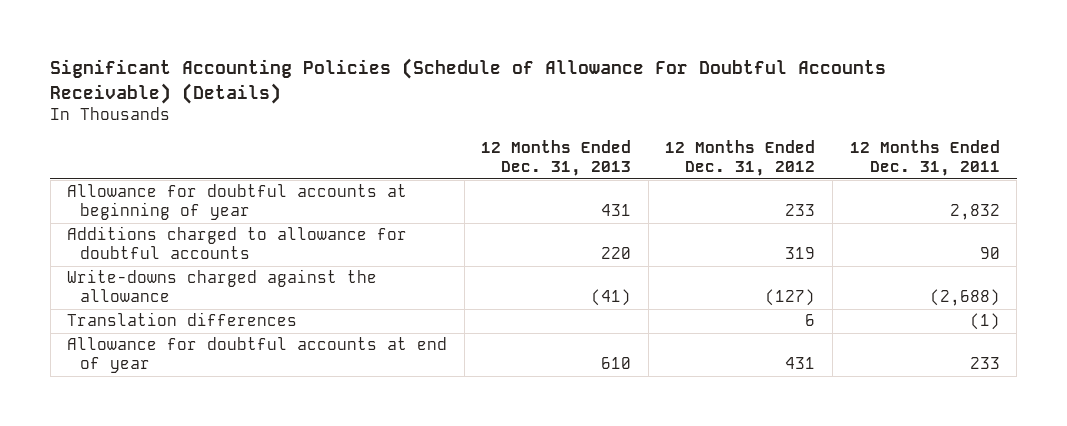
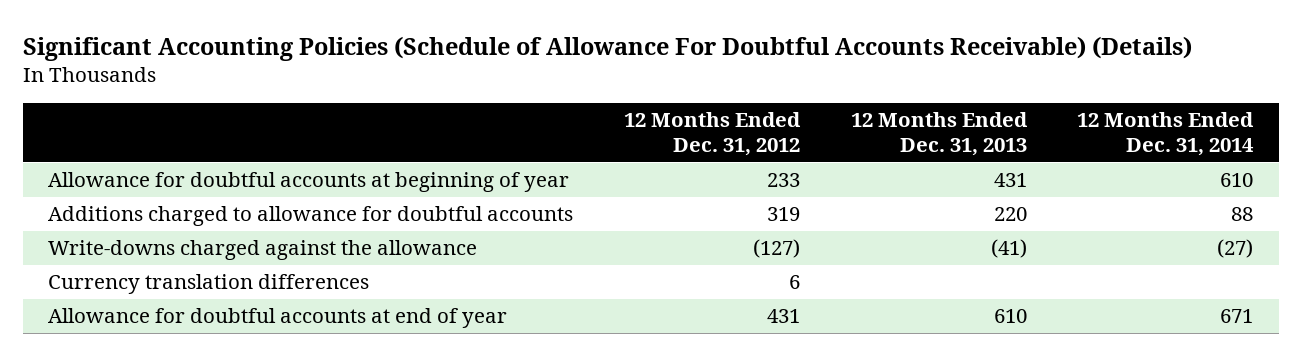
[849,140,1000,177] 12 Months Ended Dec. 31, 2011 -> none
none -> [1077,112,1255,157] 12 Months Ended Dec. 31, 2014
[67,312,298,327] Translation differences -> [48,274,370,295] Currency translation differences

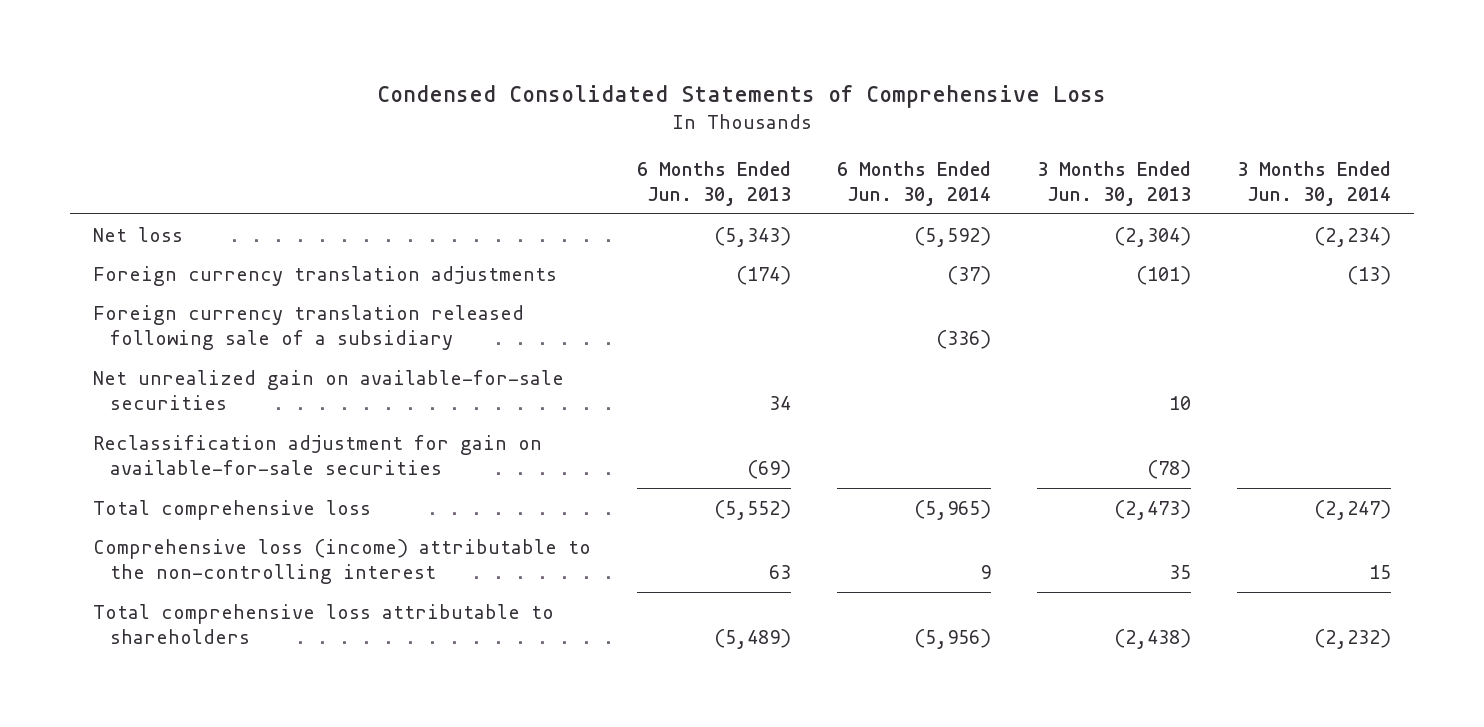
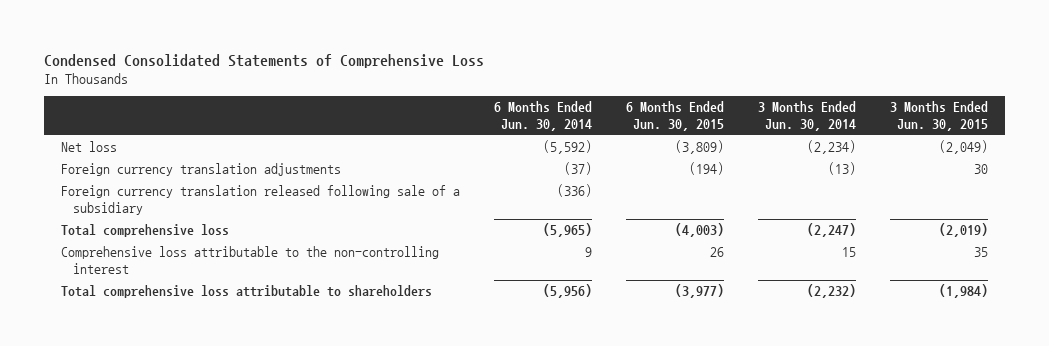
[637,160,792,207] 6 Months Ended Jun. 30, 2013 -> none
[1037,160,1192,207] 3 Months Ended Jun. 30, 2013 -> none
none -> [625,100,724,132] 6 Months Ended Jun. 30, 2015
none -> [890,100,989,132] 3 Months Ended Jun. 30, 2015
[93,369,565,411] Net unrealized gain on available-for-sale securities -> none
[93,434,543,476] Reclassification adjustment for gain on available-for-sale securities -> none
[93,538,592,585] Comprehensive loss (income) attributable to the non-controlling interest -> [60,246,439,275] Comprehensive loss attributable to the non-controlling interest

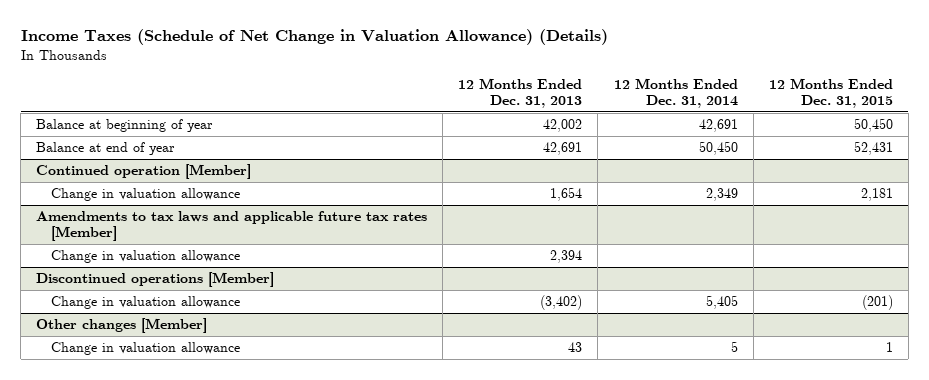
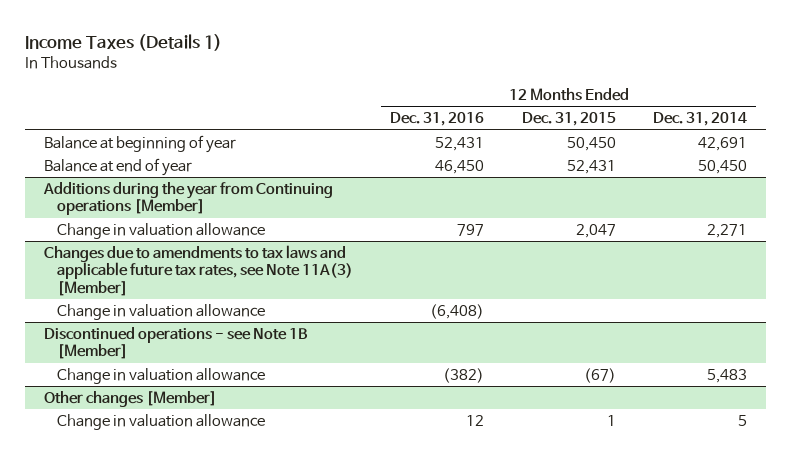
[20,29,608,46] Income Taxes (Schedule of Net Change in Valuation Allowance) (Details) -> [25,34,223,52] Income Taxes (Details 1)
[458,78,583,108] 12 Months Ended Dec. 31, 2013 -> none
none -> [390,112,485,127] Dec. 31, 2016
[36,164,252,180] Continued operation [Member] -> [43,182,334,216] Additions during the year from Continuing operations [Member]
[705,188,738,202] 2,349 -> [706,224,747,239] 2,271
[860,188,893,202] 2,181 -> [575,224,616,239] 2,047
[36,211,428,241] Amendments to tax laws and applicable future tax rates [Member] -> [44,245,354,296] Changes due to amendments to tax laws and applicable future tax rates, see Note 11A(3) [Member]
[36,272,275,288] Discontinued operations [Member] -> [44,327,309,360] Discontinued operations - see Note 1B [Member]
[705,295,738,310] 5,405 -> [706,369,747,384] 5,483
[861,295,893,311] (201) -> [583,368,616,384] (67)

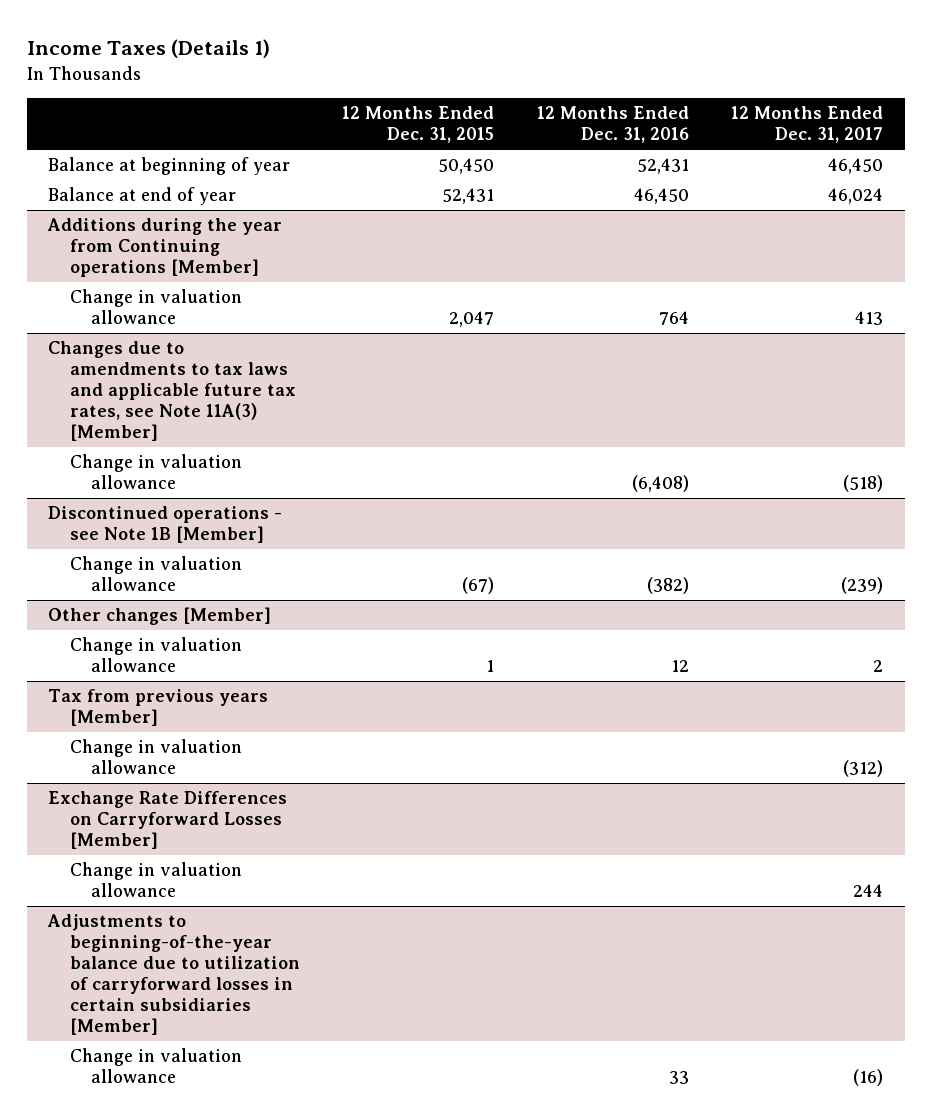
[652,112,747,127] Dec. 31, 2014 -> none
none -> [731,106,884,144] 12 Months Ended Dec. 31, 2017
[457,224,485,237] 797 -> [658,311,689,326] 764
none -> [48,689,269,727] Tax from previous years [Member]
none -> [69,739,242,775] Change in valuation allowance
none -> [48,791,288,850] Exchange Rate Differences on Carryforward Losses [Member]
none -> [69,862,242,898] Change in valuation allowance
none -> [47,914,300,1036] Adjustments to beginning-of-the-year balance due to utilization of carryforward losses in certain subsidiaries [Member]
none -> [69,1048,242,1084] Change in valuation allowance

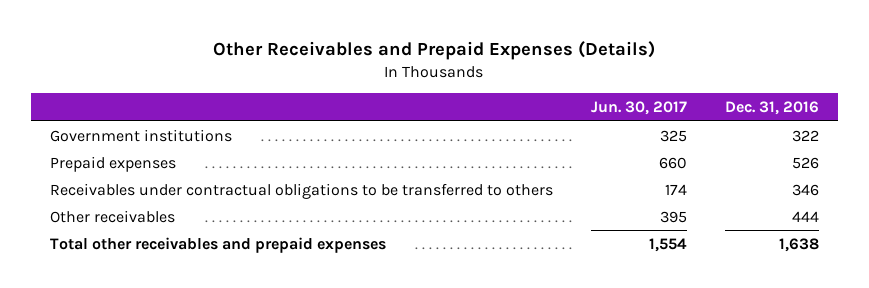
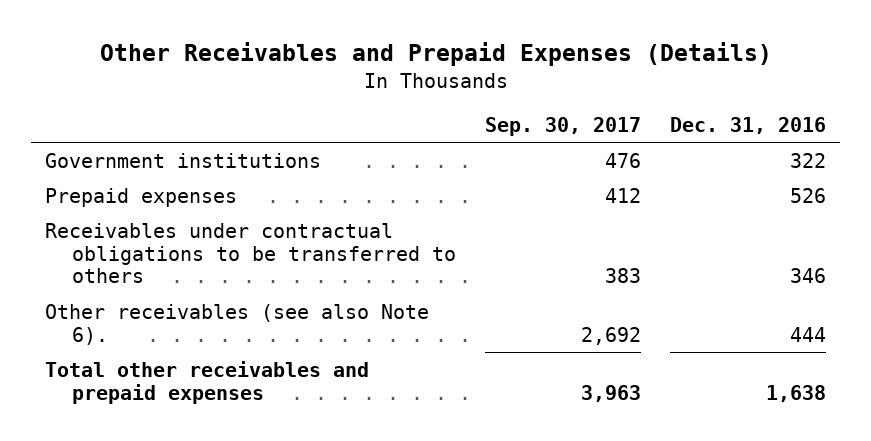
[590,100,687,115] Jun. 30, 2017 -> none
none -> [485,116,642,136] Sep. 30, 2017
[49,209,175,223] Other receivables -> [45,303,430,345] Other receivables (see also Note 6).

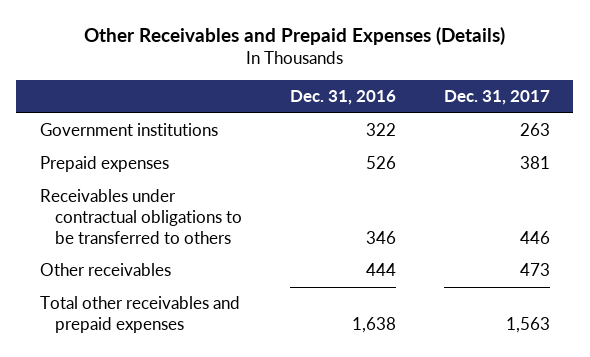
[485,116,642,136] Sep. 30, 2017 -> none
none -> [443,90,550,106] Dec. 31, 2017
[45,303,430,345] Other receivables (see also Note 6). -> [40,263,172,277] Other receivables

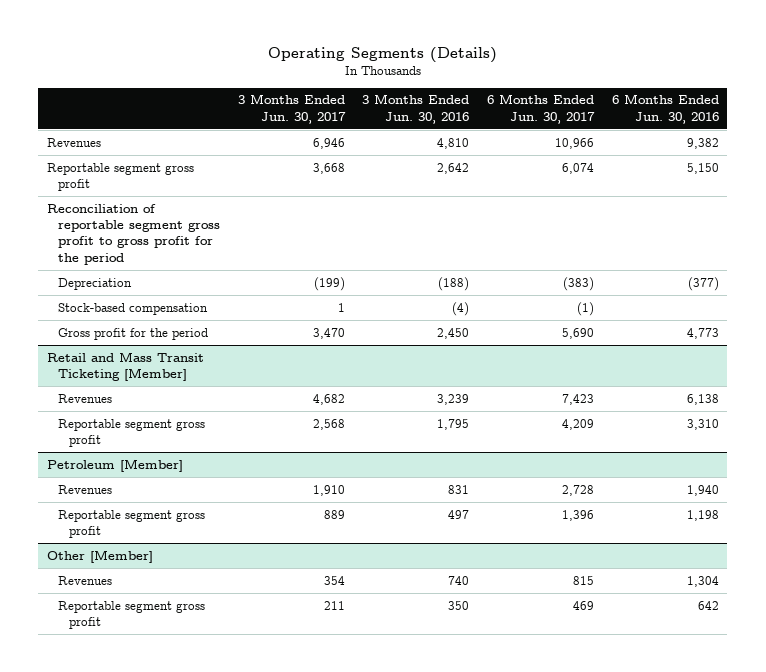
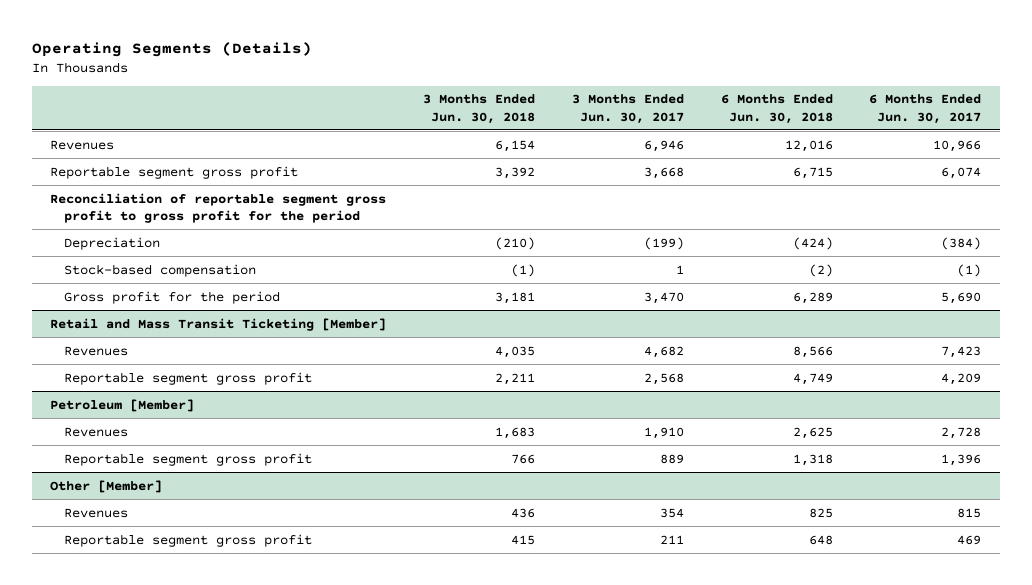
[362,94,470,124] 3 Months Ended Jun. 30, 2016 -> none
[611,94,719,124] 6 Months Ended Jun. 30, 2016 -> none
none -> [422,94,535,124] 3 Months Ended Jun. 30, 2018
none -> [720,94,833,124] 6 Months Ended Jun. 30, 2018
[563,276,595,291] (383) -> [941,236,982,250] (384)

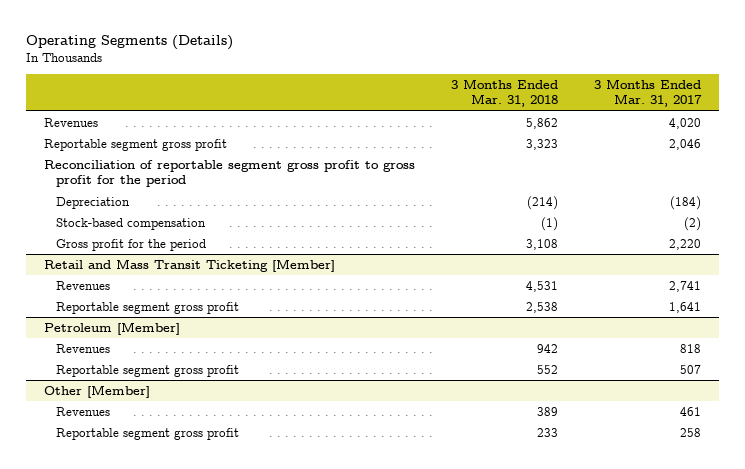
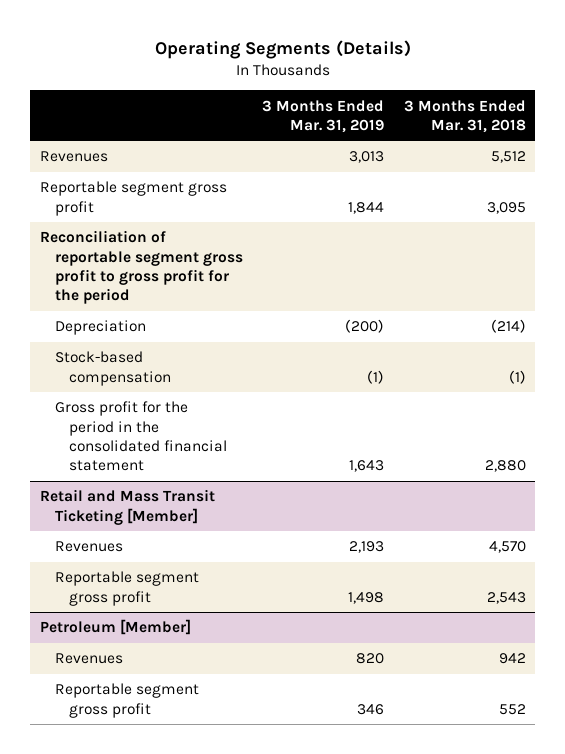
[593,78,702,108] 3 Months Ended Mar. 31, 2017 -> none
none -> [262,99,385,134] 3 Months Ended Mar. 31, 2019
[525,117,558,129] 5,862 -> [490,151,526,164] 5,512
[525,138,558,150] 3,323 -> [486,201,526,214] 3,095
[56,238,207,251] Gross profit for the period -> [54,401,228,472] Gross profit for the period in the consolidated financial statement
[525,238,558,250] 3,108 -> [484,460,526,473] 2,880
[525,280,558,292] 4,531 -> [488,541,526,554] 4,570
[525,301,558,313] 2,538 -> [486,591,526,604] 2,543
[43,384,150,398] Other [Member] -> none
[56,406,111,416] Revenues -> none
[56,427,240,440] Reportable segment gross profit -> none

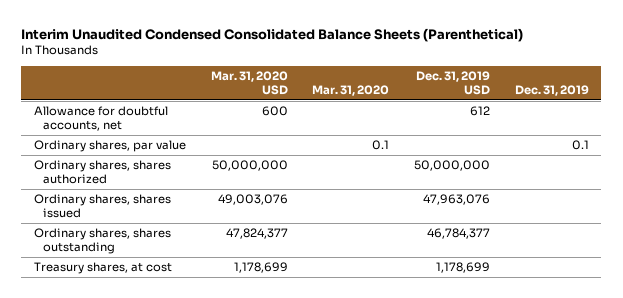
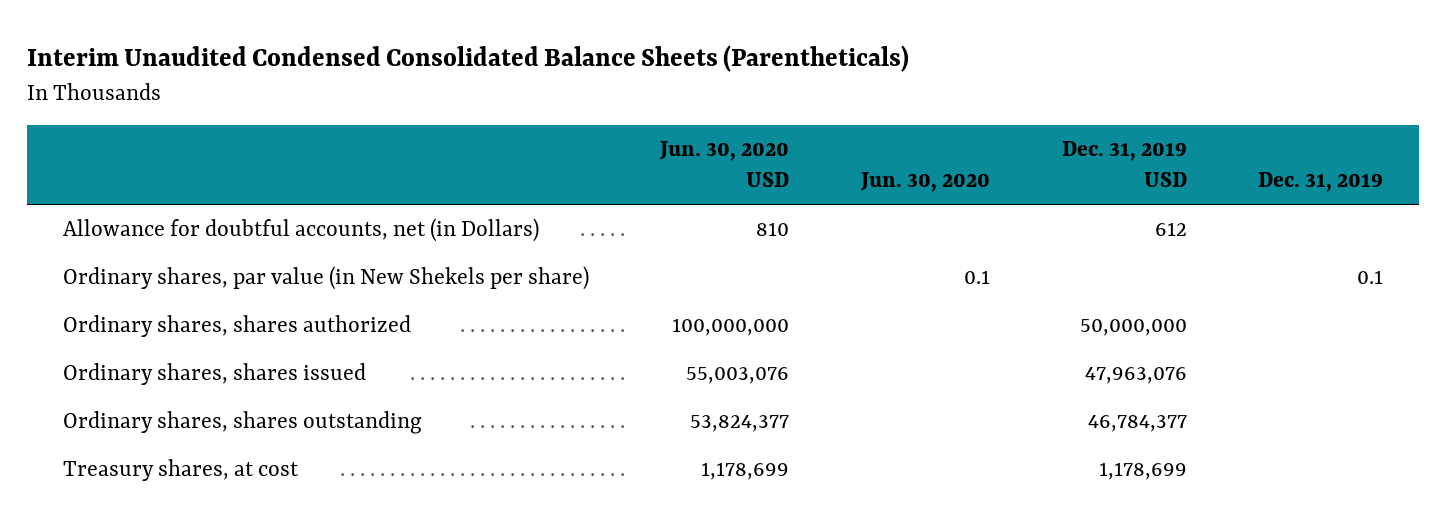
[21,28,524,43] Interim Unaudited Condensed Consolidated Balance Sheets (Parenthetical) -> [27,45,910,73] Interim Unaudited Condensed Consolidated Balance Sheets (Parentheticals)
[210,71,288,95] Mar. 31, 2020 USD -> none
[312,84,390,96] Mar. 31, 2020 -> none
none -> [659,141,790,188] Jun. 30, 2020 USD
none -> [860,172,991,193] Jun. 30, 2020
[33,106,168,132] Allowance for doubtful accounts, net -> [62,218,539,243] Allowance for doubtful accounts, net (in Dollars)
[33,140,186,153] Ordinary shares, par value -> [62,266,589,291] Ordinary shares, par value (in New Shekels per share)

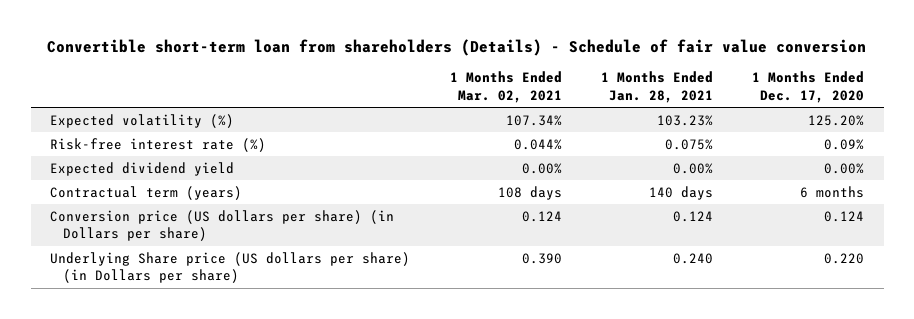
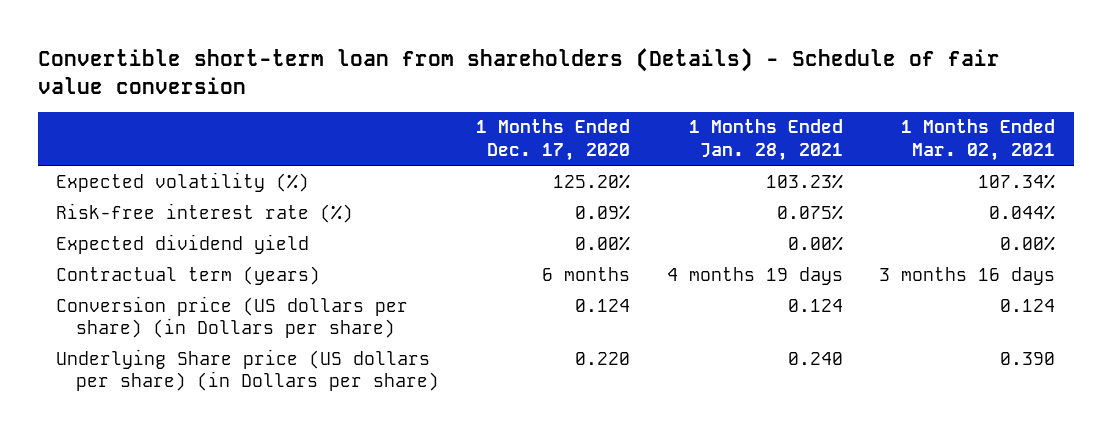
[497,185,562,200] 108 days -> [879,266,1056,285] 3 months 16 days
[648,185,713,200] 140 days -> [666,266,843,285] 4 months 19 days

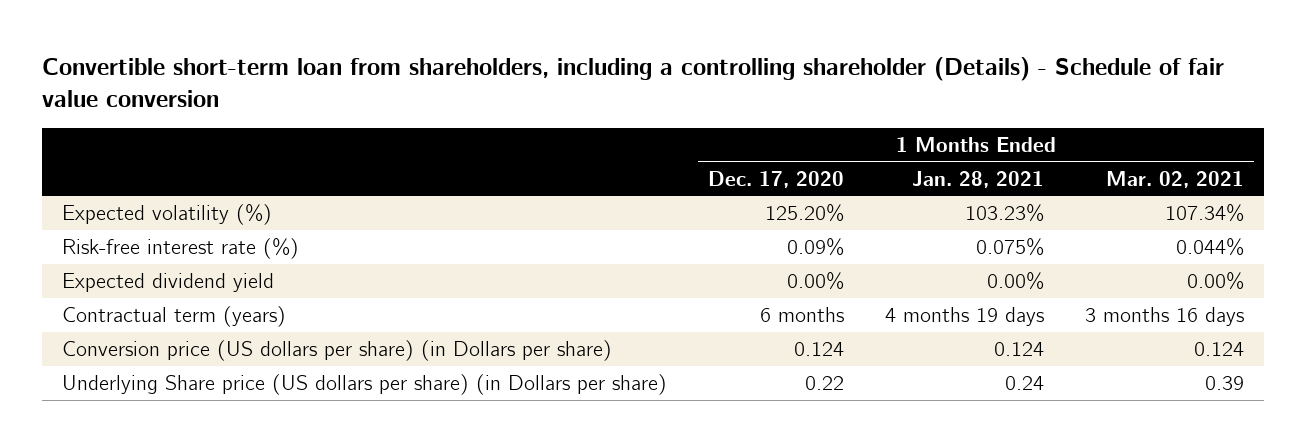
[38,47,1001,94] Convertible short-term loan from shareholders (Details) - Schedule of fair value conversion -> [41,56,1224,108] Convertible short-term loan from shareholders, including a controlling shareholder (Details) - Schedule of fair value conversion
[574,351,630,365] 0.220 -> [805,376,845,391] 0.22
[787,351,843,365] 0.240 -> [1004,376,1044,391] 0.24
[1000,351,1056,365] 0.390 -> [1204,376,1244,391] 0.39

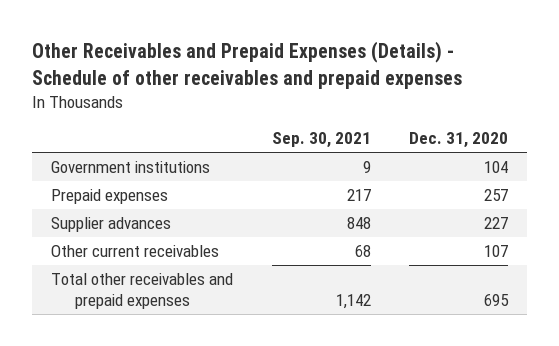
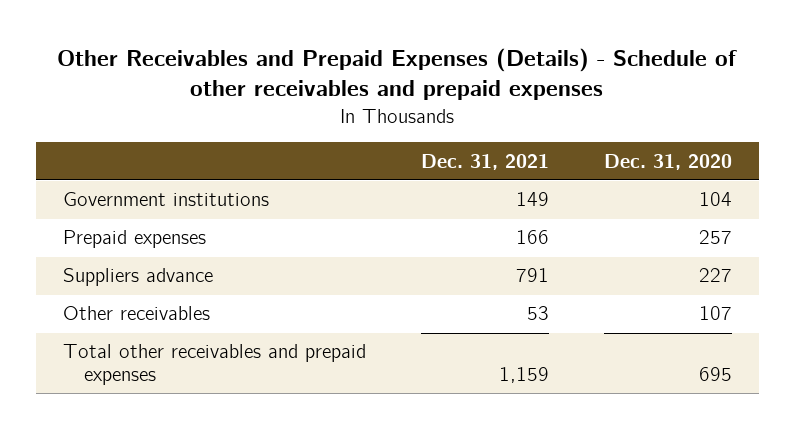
[271,132,371,149] Sep. 30, 2021 -> none
none -> [420,153,549,170] Dec. 31, 2021
[51,216,172,232] Supplier advances -> [63,268,214,287] Suppliers advance
[51,244,220,257] Other current receivables -> [63,306,211,321] Other receivables

